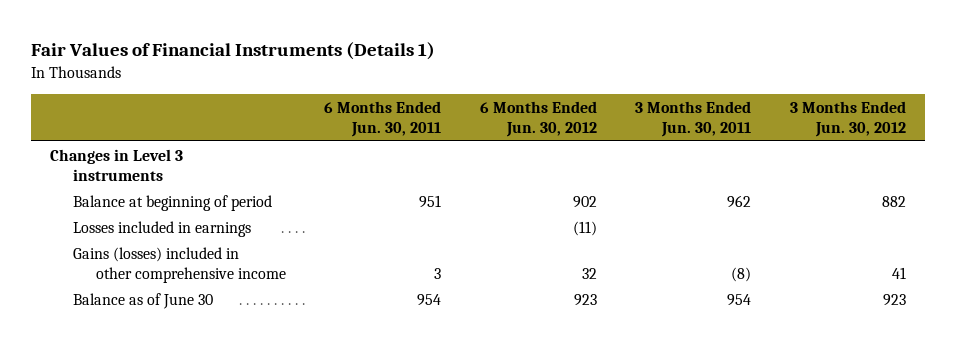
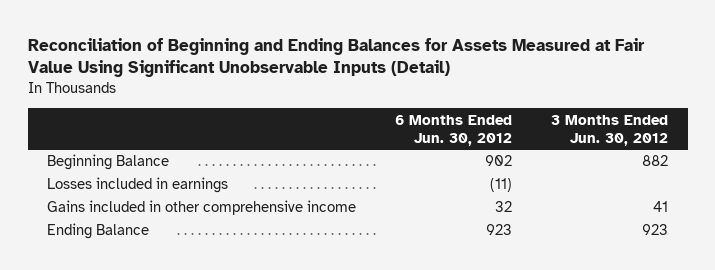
[31,42,436,61] Fair Values of Financial Instruments (Details 1) -> [27,37,645,78] Reconciliation of Beginning and Ending Balances for Assets Measured at Fair Value Using Significant Unobservable Inputs (Detail)
[324,100,442,138] 6 Months Ended Jun. 30, 2011 -> none
[635,100,752,138] 3 Months Ended Jun. 30, 2011 -> none
[50,148,184,181] Changes in Level 3 instruments -> none
[73,194,273,211] Balance at beginning of period -> [47,154,170,171] Beginning Balance
[73,246,286,283] Gains (losses) included in other comprehensive income -> [47,200,357,216] Gains included in other comprehensive income
[73,292,214,309] Balance as of June 30 -> [47,223,150,240] Ending Balance

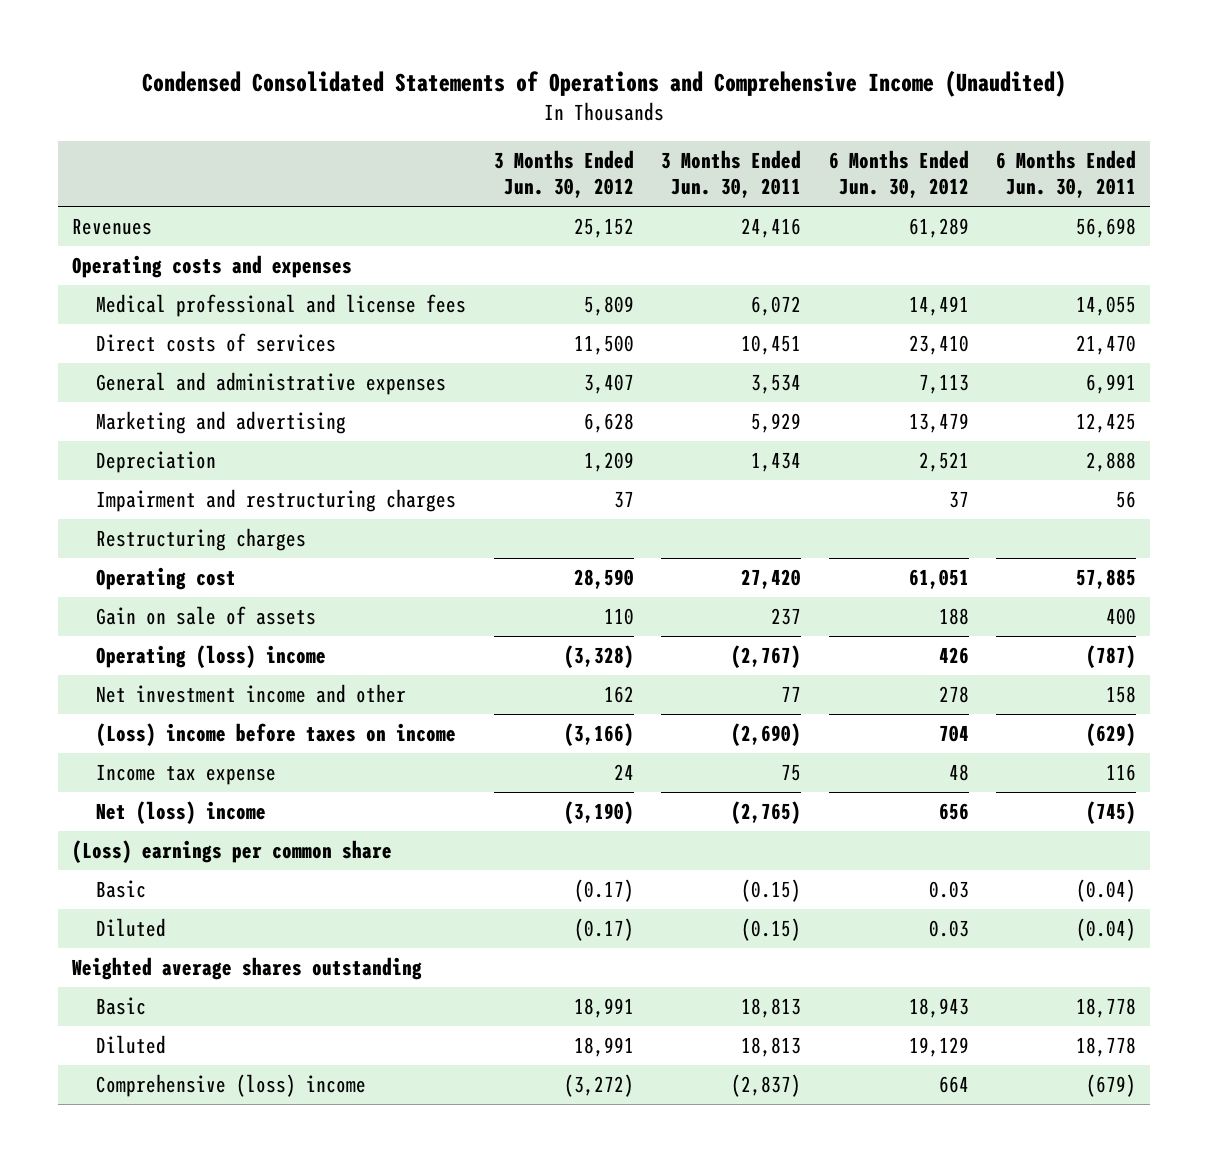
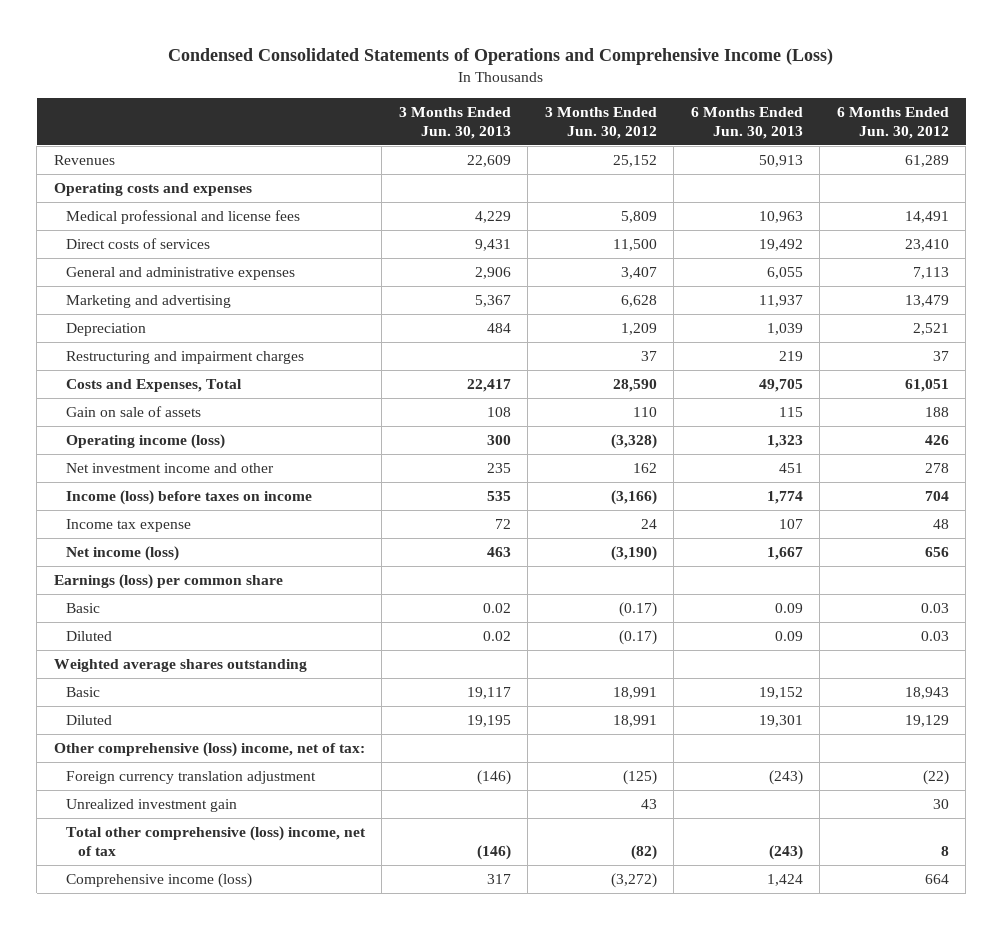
[141,70,1066,98] Condensed Consolidated Statements of Operations and Comprehensive Income (Unaudited) -> [168,48,834,66] Condensed Consolidated Statements of Operations and Comprehensive Income (Loss)
[661,149,802,199] 3 Months Ended Jun. 30, 2011 -> none
[996,149,1137,199] 6 Months Ended Jun. 30, 2011 -> none
none -> [398,106,511,139] 3 Months Ended Jun. 30, 2013
none -> [690,106,803,139] 6 Months Ended Jun. 30, 2013
[96,527,307,551] Restructuring charges -> none
[96,488,457,512] Impairment and restructuring charges -> [65,351,304,365] Restructuring and impairment charges
[96,566,237,590] Operating cost -> [65,379,242,393] Costs and Expenses, Total
[96,644,327,668] Operating (loss) income -> [65,434,225,450] Operating income (loss)
[96,722,457,746] (Loss) income before taxes on income -> [65,490,312,506] Income (loss) before taxes on income
[96,800,267,824] Net (loss) income -> [65,546,179,562] Net income (loss)
[71,839,392,863] (Loss) earnings per common share -> [53,574,283,590] Earnings (loss) per common share
none -> [53,742,365,758] Other comprehensive (loss) income, net of tax:
none -> [65,771,316,785] Foreign currency translation adjustment
none -> [65,799,237,813] Unrealized investment gain
none -> [65,826,366,856] Total other comprehensive (loss) income, net of tax
[96,1073,367,1097] Comprehensive (loss) income -> [65,873,252,889] Comprehensive income (loss)

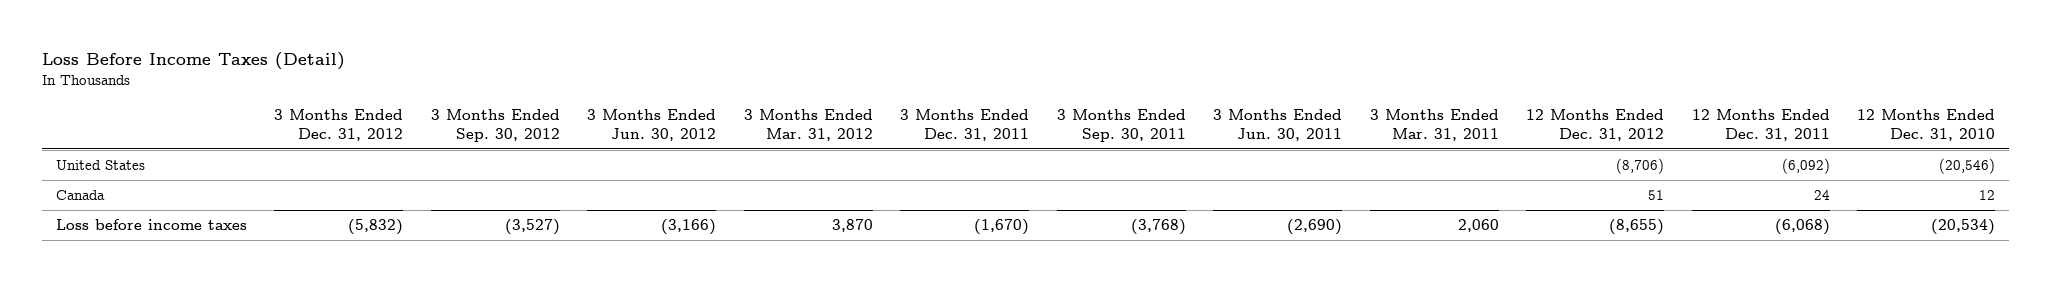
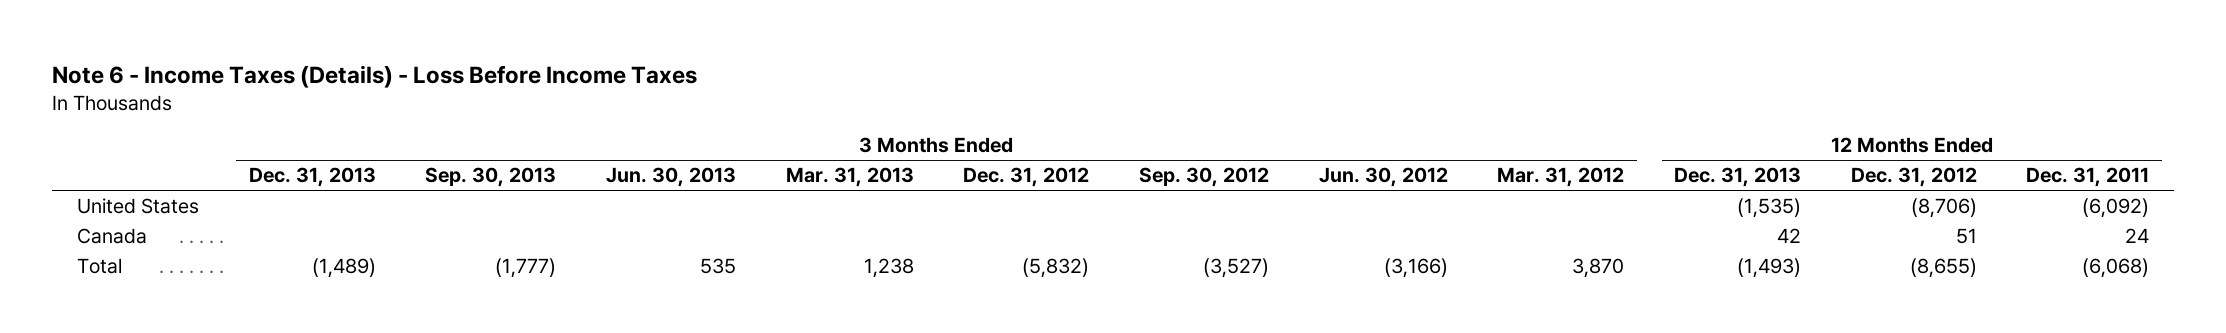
[41,51,345,70] Loss Before Income Taxes (Detail) -> [51,64,697,88] Note 6 - Income Taxes (Details) - Loss Before Income Taxes
[900,109,1030,142] 3 Months Ended Dec. 31, 2011 -> none
[1056,109,1186,143] 3 Months Ended Sep. 30, 2011 -> none
[1213,109,1343,142] 3 Months Ended Jun. 30, 2011 -> none
[1369,109,1499,142] 3 Months Ended Mar. 31, 2011 -> none
[1857,109,1996,142] 12 Months Ended Dec. 31, 2010 -> none
none -> [248,167,376,188] Dec. 31, 2013
none -> [425,167,557,188] Sep. 30, 2013
none -> [605,167,736,188] Jun. 30, 2013
none -> [785,167,914,188] Mar. 31, 2013
none -> [1674,167,1802,188] Dec. 31, 2013
[55,219,247,231] Loss before income taxes -> [76,258,122,275] Total

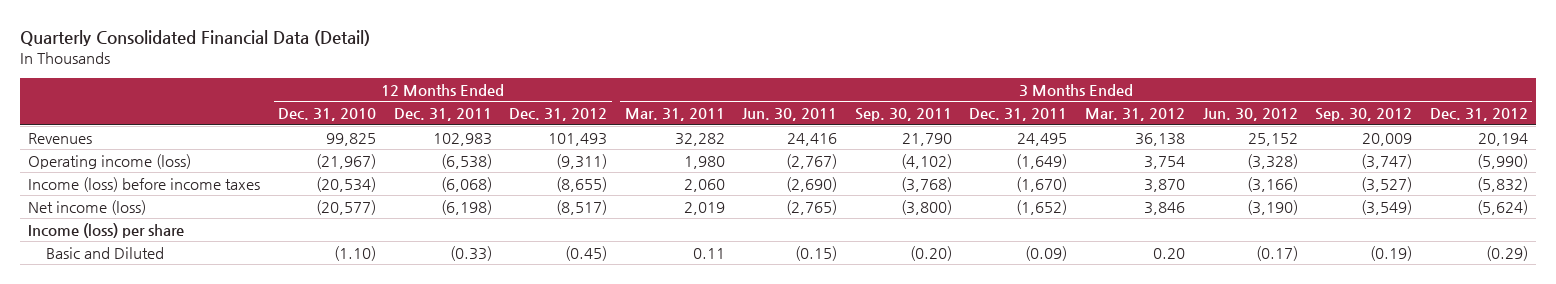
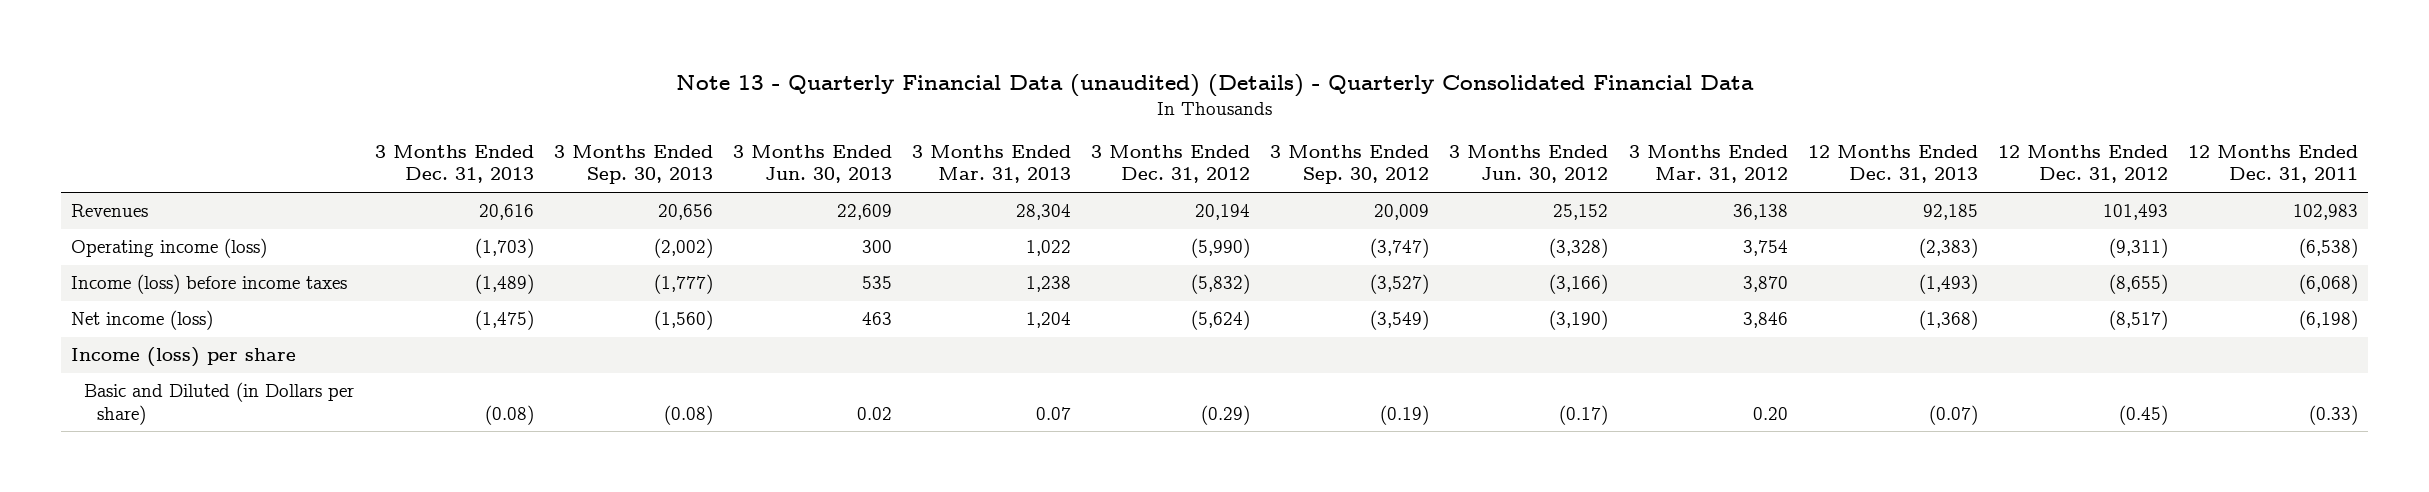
[19,29,370,46] Quarterly Consolidated Financial Data (Detail) -> [675,74,1754,98] Note 13 - Quarterly Financial Data (unaudited) (Details) - Quarterly Consolidated Financial Data
[278,108,377,122] Dec. 31, 2010 -> none
[624,108,725,122] Mar. 31, 2011 -> none
[742,108,838,122] Jun. 30, 2011 -> none
[854,108,952,122] Sep. 30, 2011 -> none
[969,108,1068,122] Dec. 31, 2011 -> none
none -> [374,145,534,184] 3 Months Ended Dec. 31, 2013
none -> [553,145,713,185] 3 Months Ended Sep. 30, 2013
none -> [732,145,892,184] 3 Months Ended Jun. 30, 2013
none -> [911,145,1071,184] 3 Months Ended Mar. 31, 2013
none -> [1807,145,1978,184] 12 Months Ended Dec. 31, 2013
[46,246,165,259] Basic and Diluted -> [84,382,355,425] Basic and Diluted (in Dollars per share)

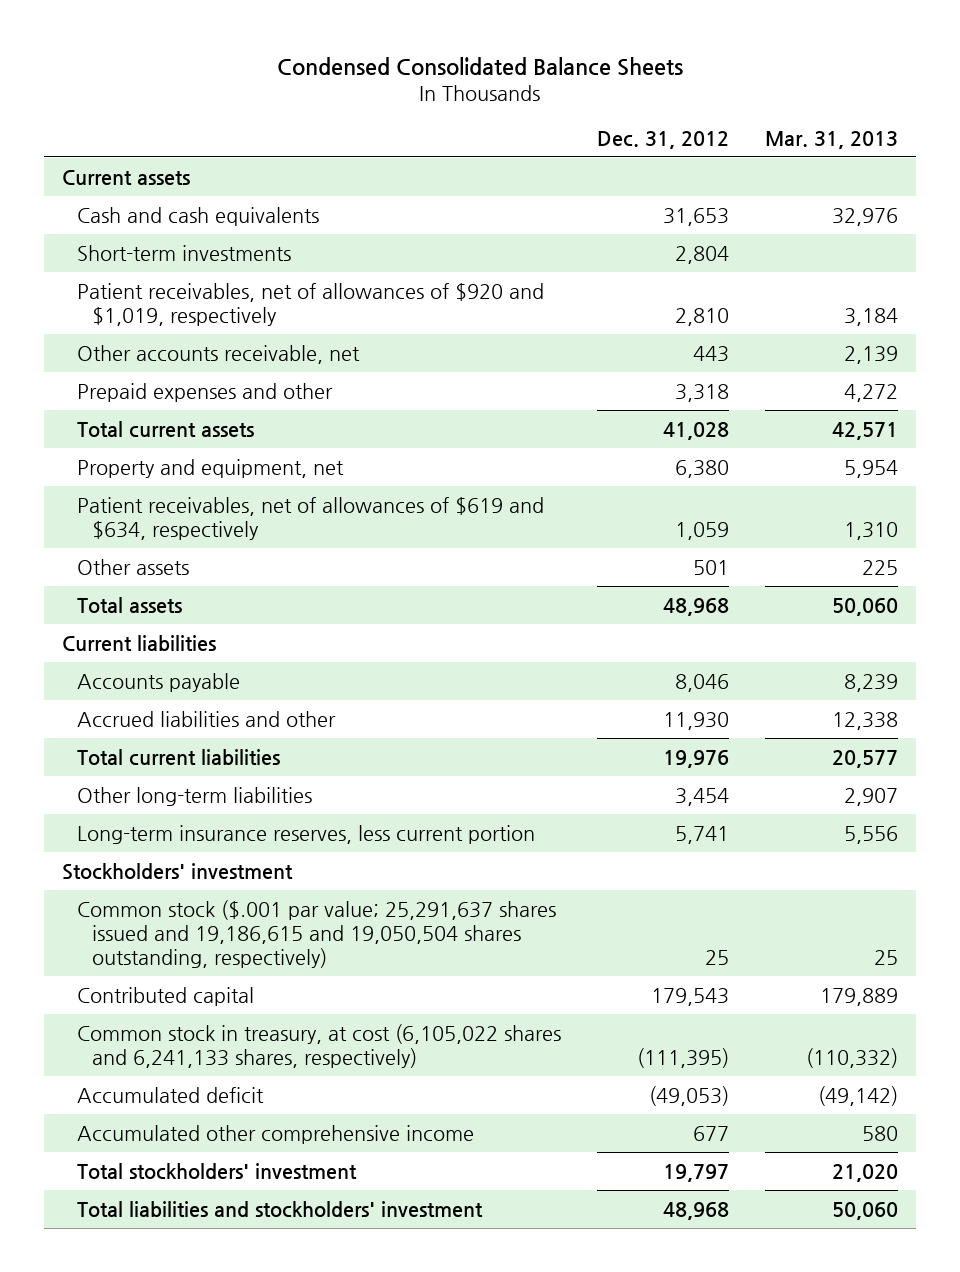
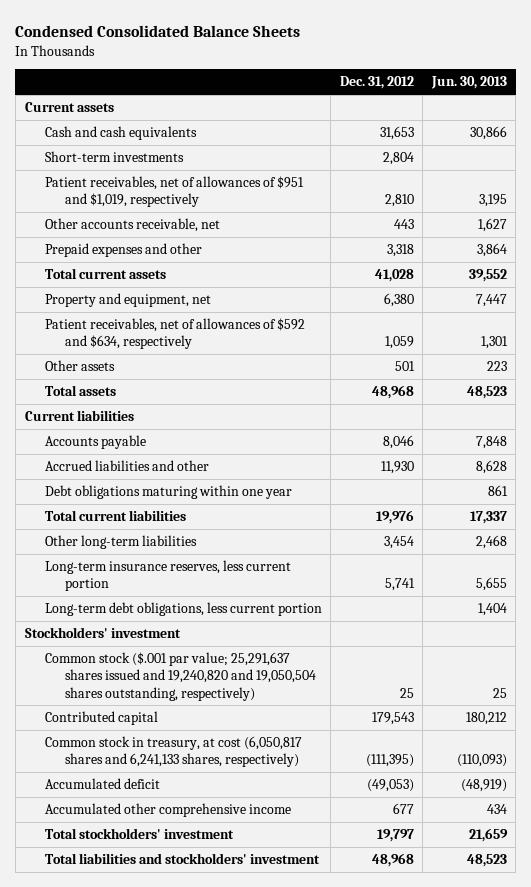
[764,130,898,149] Mar. 31, 2013 -> none
none -> [430,76,507,90] Jun. 30, 2013
[76,282,544,326] Patient receivables, net of allowances of $920 and $1,019, respectively -> [44,176,304,208] Patient receivables, net of allowances of $951 and $1,019, respectively
[76,496,544,540] Patient receivables, net of allowances of $619 and $634, respectively -> [44,318,305,350] Patient receivables, net of allowances of $592 and $634, respectively
none -> [44,485,292,500] Debt obligations maturing within one year
none -> [44,602,322,617] Long-term debt obligations, less current portion
[76,899,556,968] Common stock ($.001 par value; 25,291,637 shares issued and 19,186,615 and 19,050,504 shares outstanding, respectively) -> [44,652,316,701] Common stock ($.001 par value; 25,291,637 shares issued and 19,240,820 and 19,050,504 shares outstanding, respectively)
[76,1023,561,1068] Common stock in treasury, at cost (6,105,022 shares and 6,241,133 shares, respectively) -> [44,736,302,768] Common stock in treasury, at cost (6,050,817 shares and 6,241,133 shares, respectively)

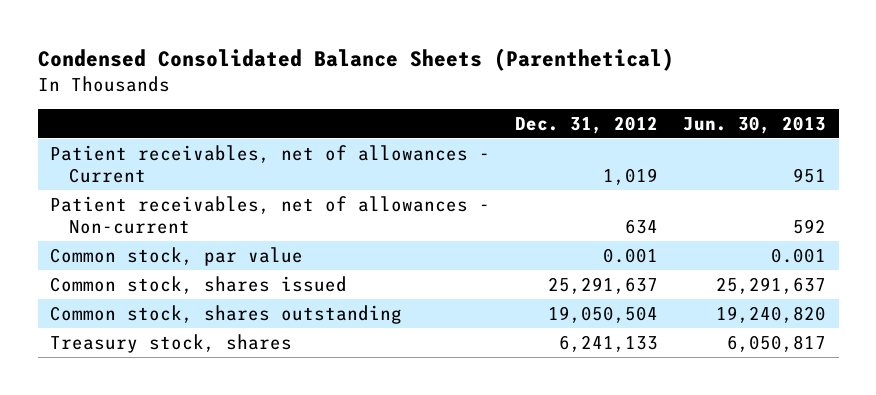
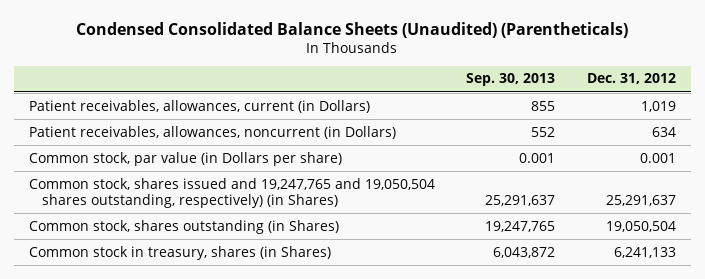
[37,48,674,72] Condensed Consolidated Balance Sheets (Parenthetical) -> [76,21,629,38] Condensed Consolidated Balance Sheets (Unaudited) (Parentheticals)
[683,115,827,134] Jun. 30, 2013 -> none
none -> [466,73,556,87] Sep. 30, 2013
[50,144,491,184] Patient receivables, net of allowances - Current -> [29,99,371,113] Patient receivables, allowances, current (in Dollars)
[50,195,491,235] Patient receivables, net of allowances - Non-current -> [29,125,397,139] Patient receivables, allowances, noncurrent (in Dollars)
[50,246,304,266] Common stock, par value -> [29,151,343,166] Common stock, par value (in Dollars per share)
[50,275,348,294] Common stock, shares issued -> [29,177,436,209] Common stock, shares issued and 19,247,765 and 19,050,504 shares outstanding, respectively) (in Shares)
[50,304,403,324] Common stock, shares outstanding -> [29,219,340,234] Common stock, shares outstanding (in Shares)
[50,333,293,353] Treasury stock, shares -> [29,245,332,260] Common stock in treasury, shares (in Shares)

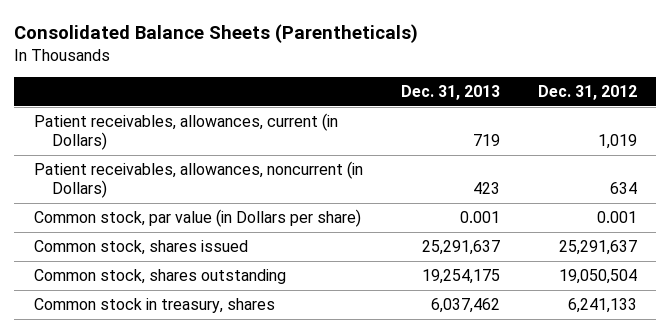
[76,21,629,38] Condensed Consolidated Balance Sheets (Unaudited) (Parentheticals) -> [14,24,419,44] Consolidated Balance Sheets (Parentheticals)
[466,73,556,87] Sep. 30, 2013 -> none
none -> [400,84,500,100] Dec. 31, 2013
[29,177,436,209] Common stock, shares issued and 19,247,765 and 19,050,504 shares outstanding, respectively) (in Shares) -> [33,240,248,256] Common stock, shares issued
[29,219,340,234] Common stock, shares outstanding (in Shares) -> [33,269,286,285] Common stock, shares outstanding
[29,245,332,260] Common stock in treasury, shares (in Shares) -> [33,298,275,314] Common stock in treasury, shares

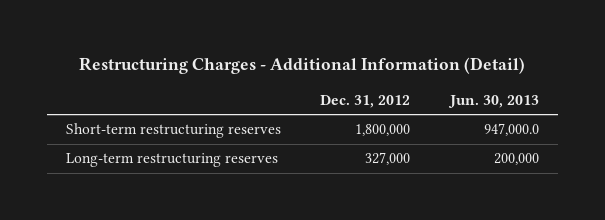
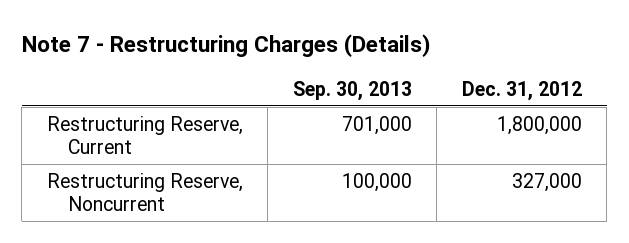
[79,57,526,75] Restructuring Charges - Additional Information (Detail) -> [21,34,430,58] Note 7 - Restructuring Charges (Details)
[447,95,539,109] Jun. 30, 2013 -> none
none -> [292,80,412,101] Sep. 30, 2013
[66,123,282,139] Short-term restructuring reserves -> [46,115,243,155] Restructuring Reserve, Current
[66,153,279,168] Long-term restructuring reserves -> [46,172,243,212] Restructuring Reserve, Noncurrent

